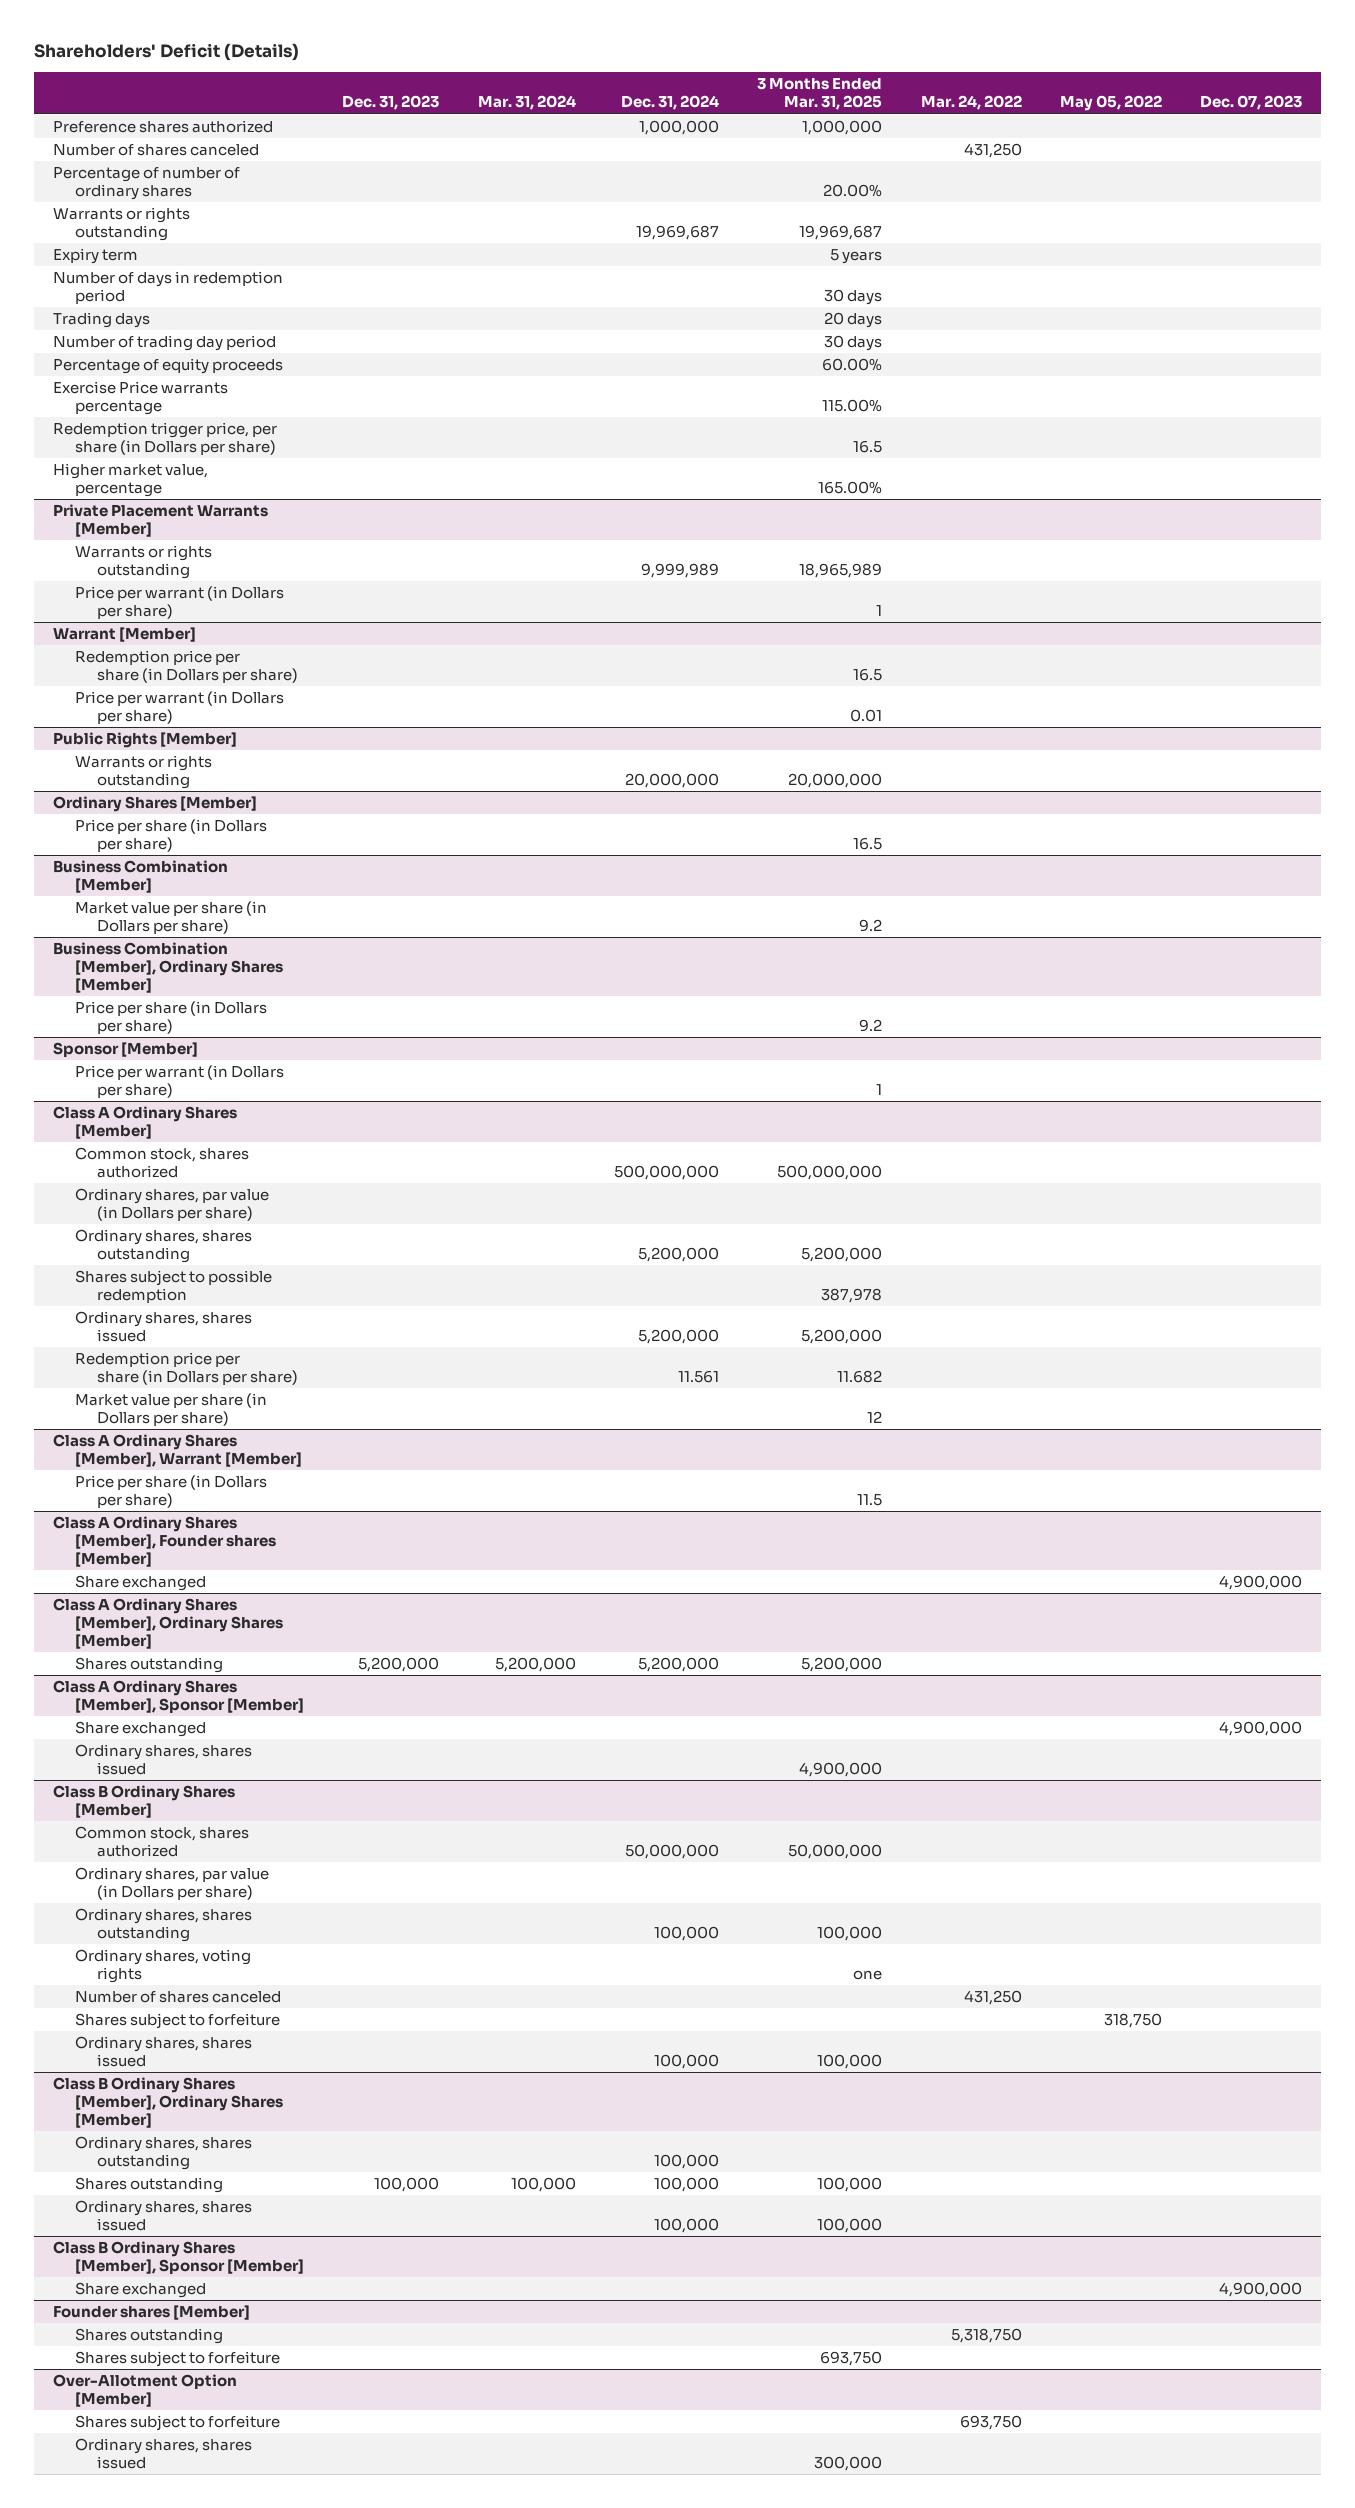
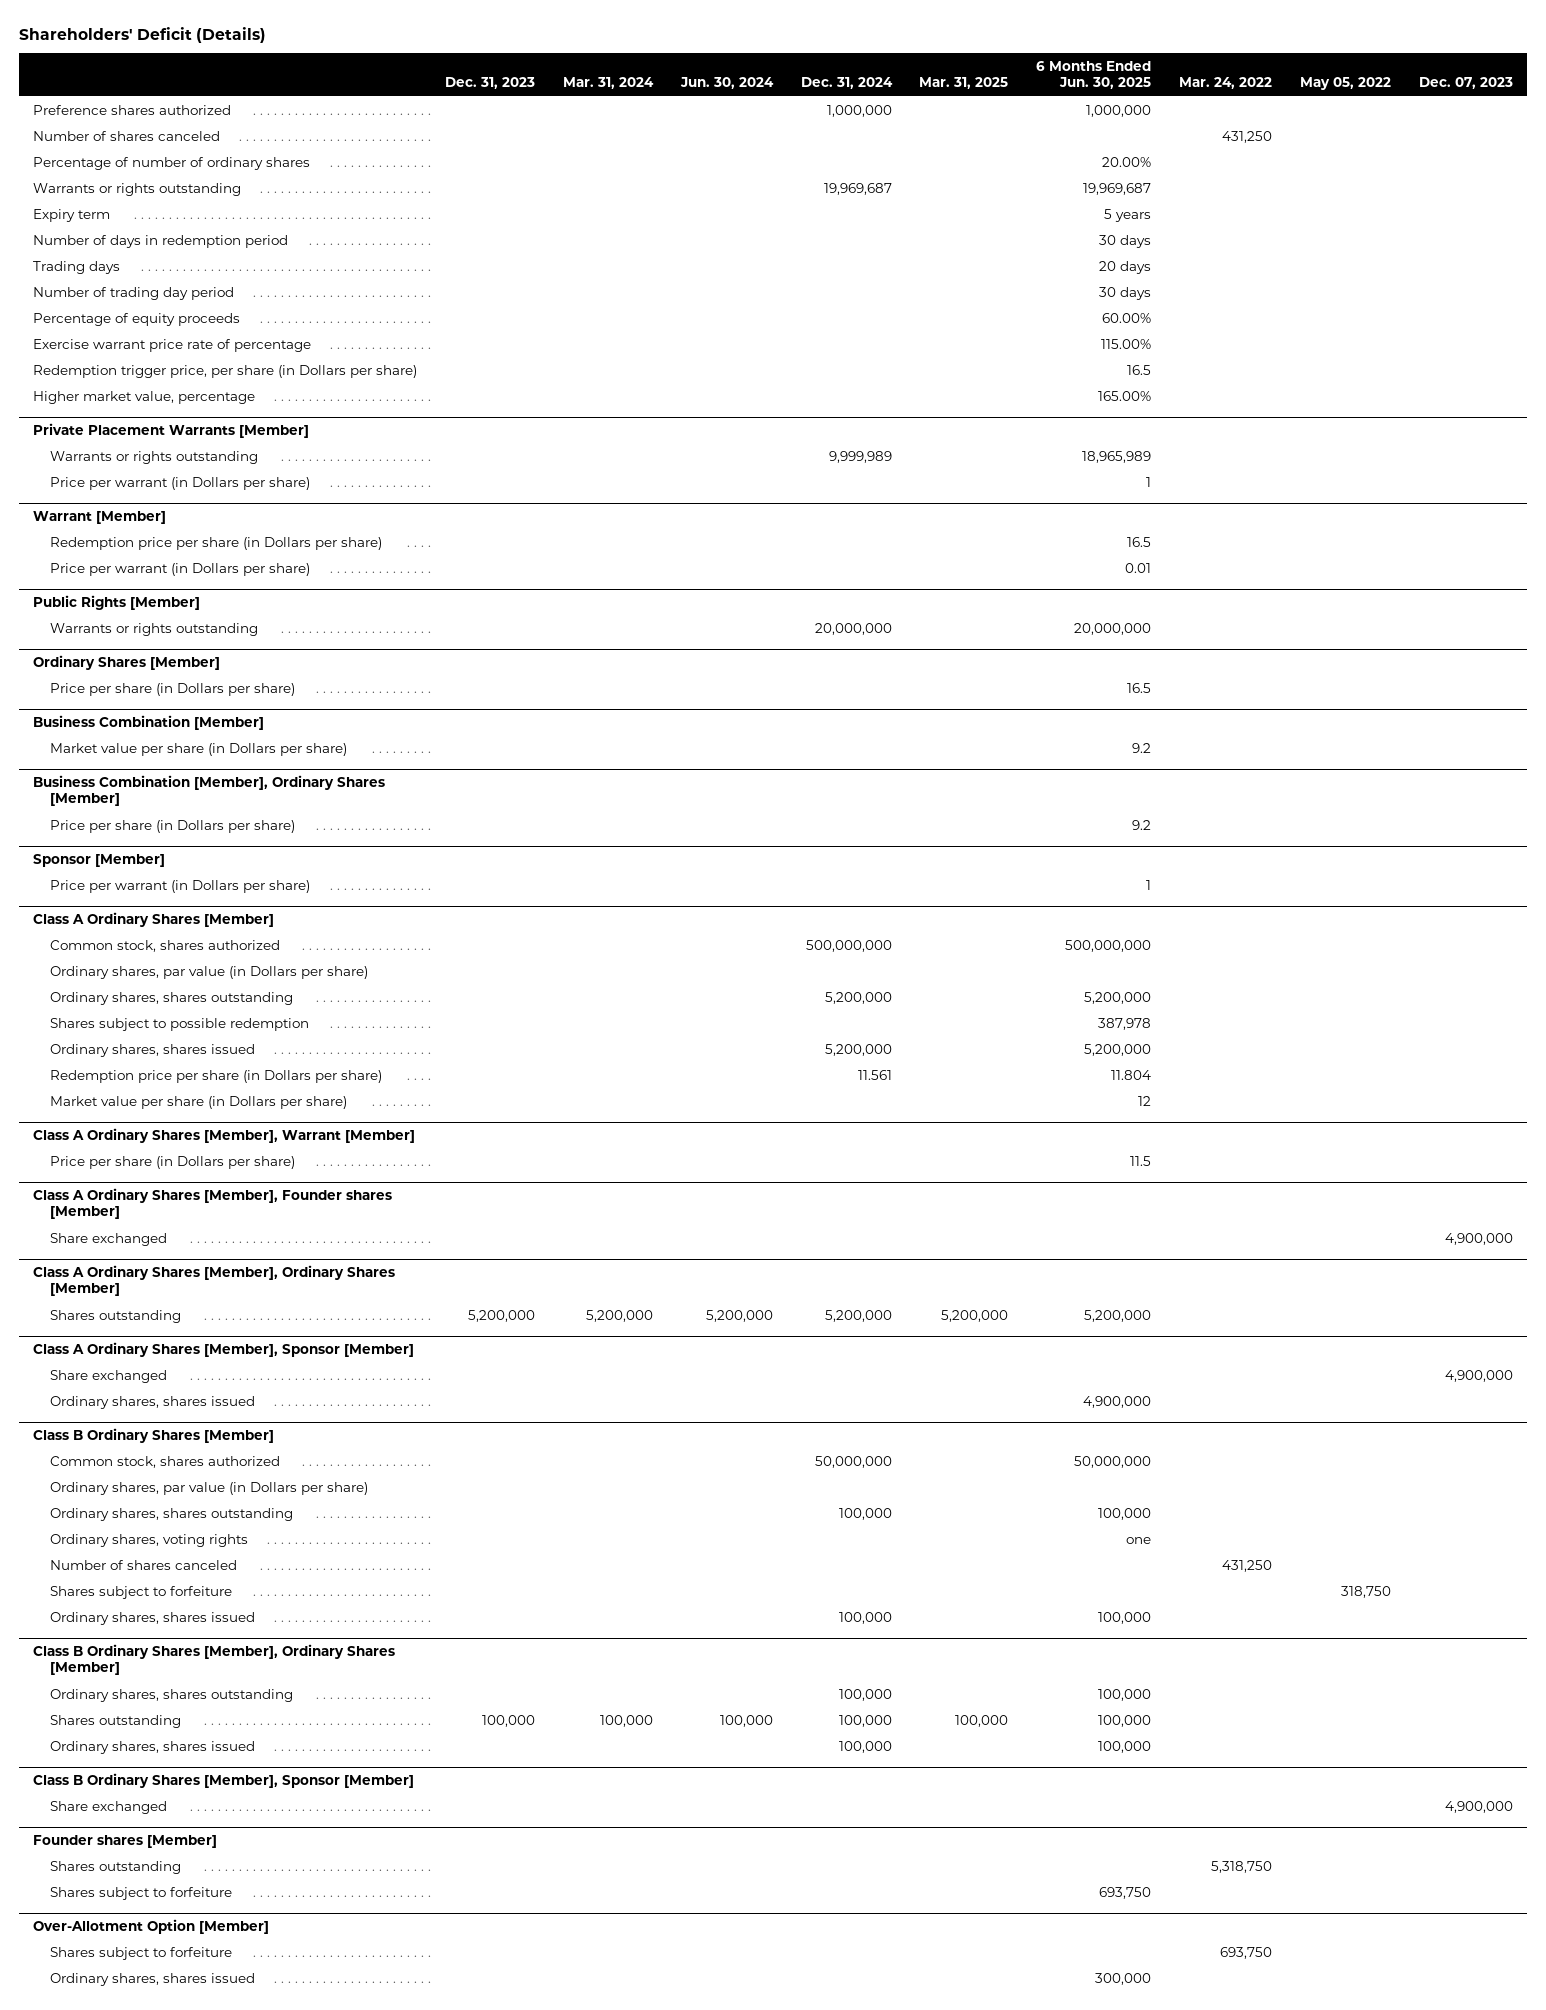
[757,78,883,111] 3 Months Ended Mar. 31, 2025 -> none
none -> [679,77,774,90] Jun. 30, 2024
none -> [919,77,1009,90] Mar. 31, 2025
none -> [1036,61,1152,90] 6 Months Ended Jun. 30, 2025
[53,381,229,416] Exercise Price warrants percentage -> [33,338,312,352] Exercise warrant price rate of percentage

